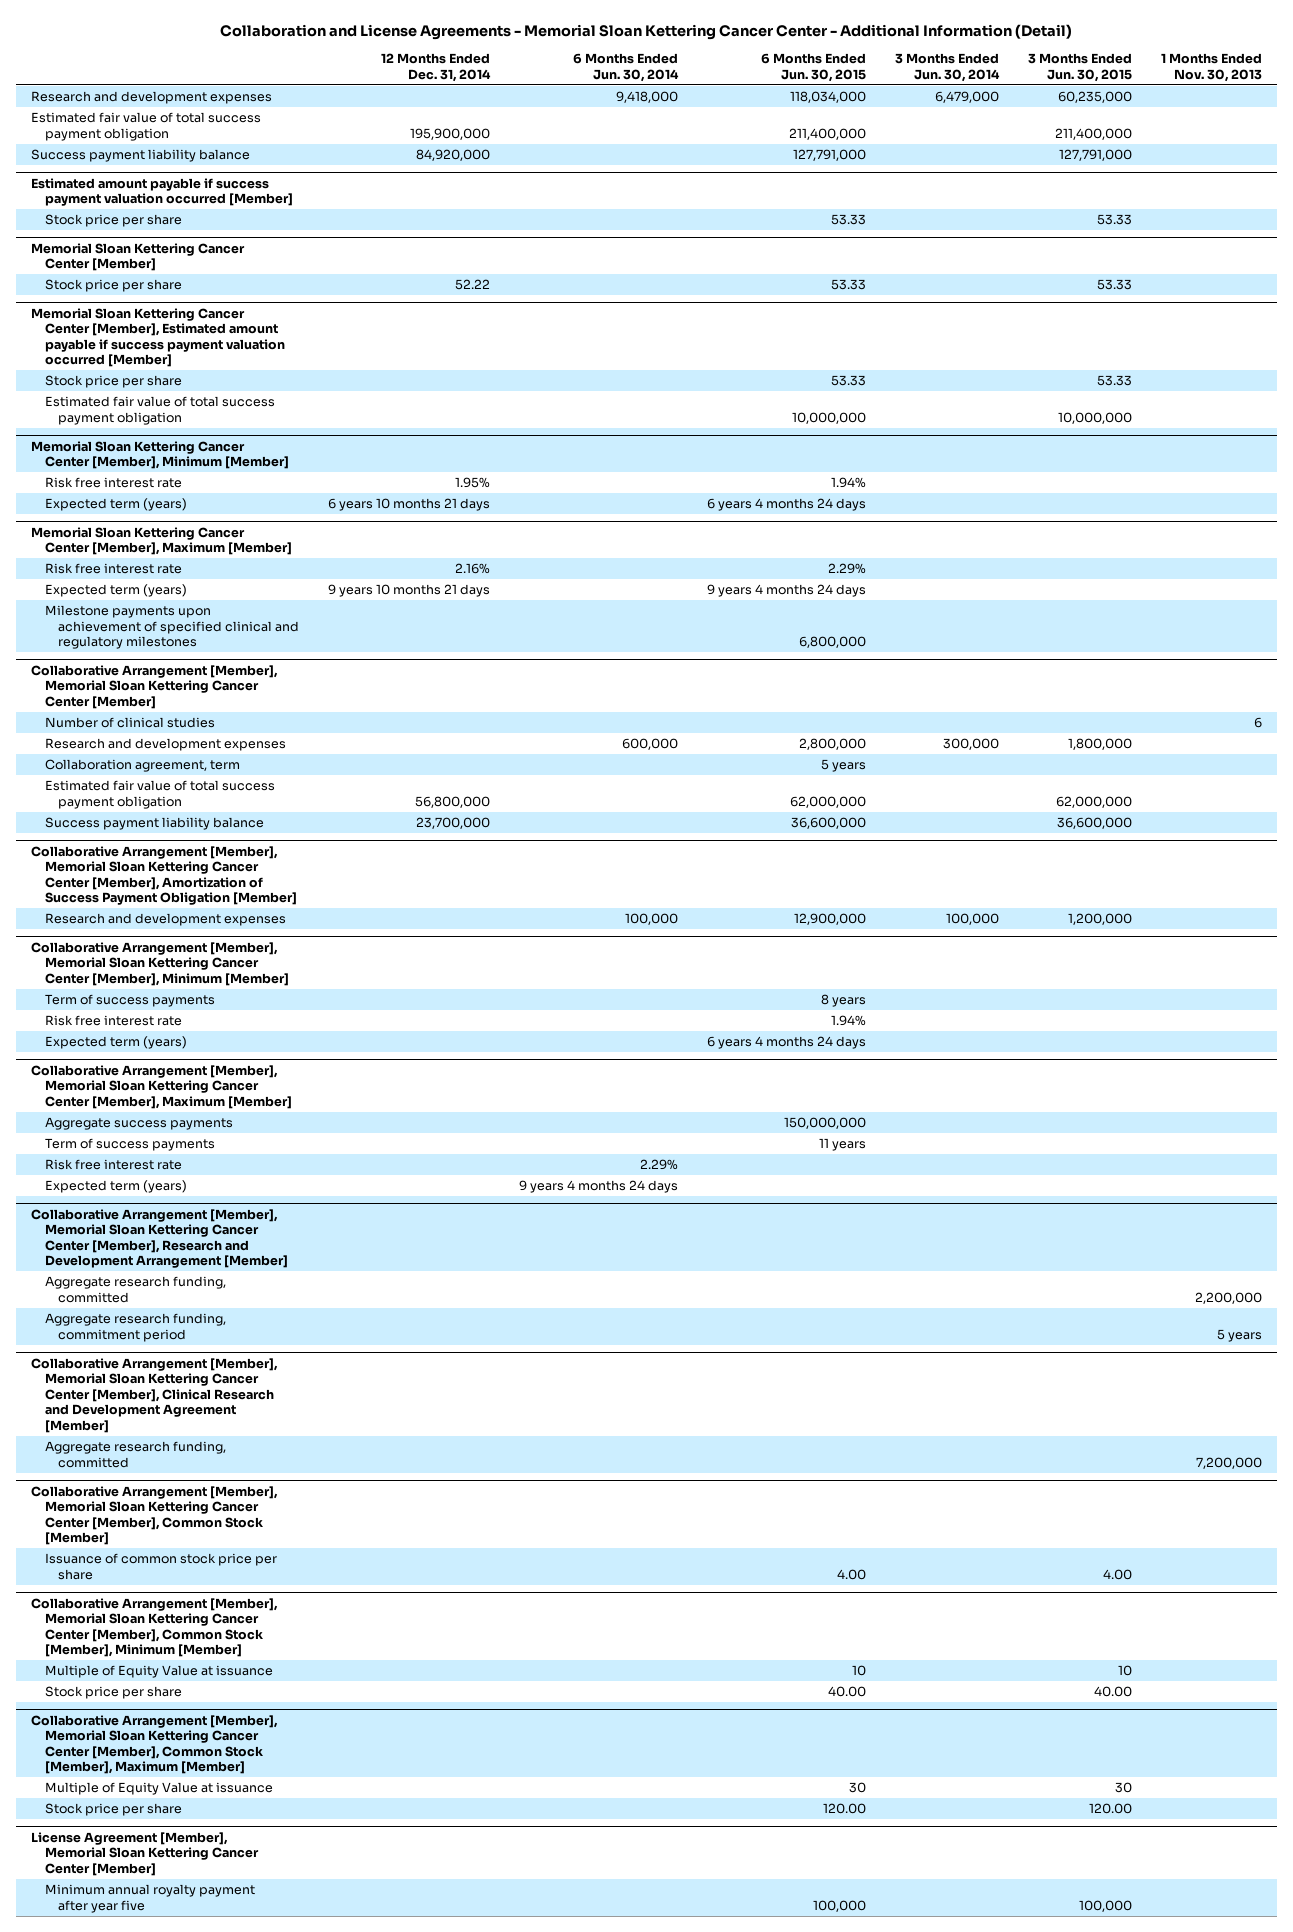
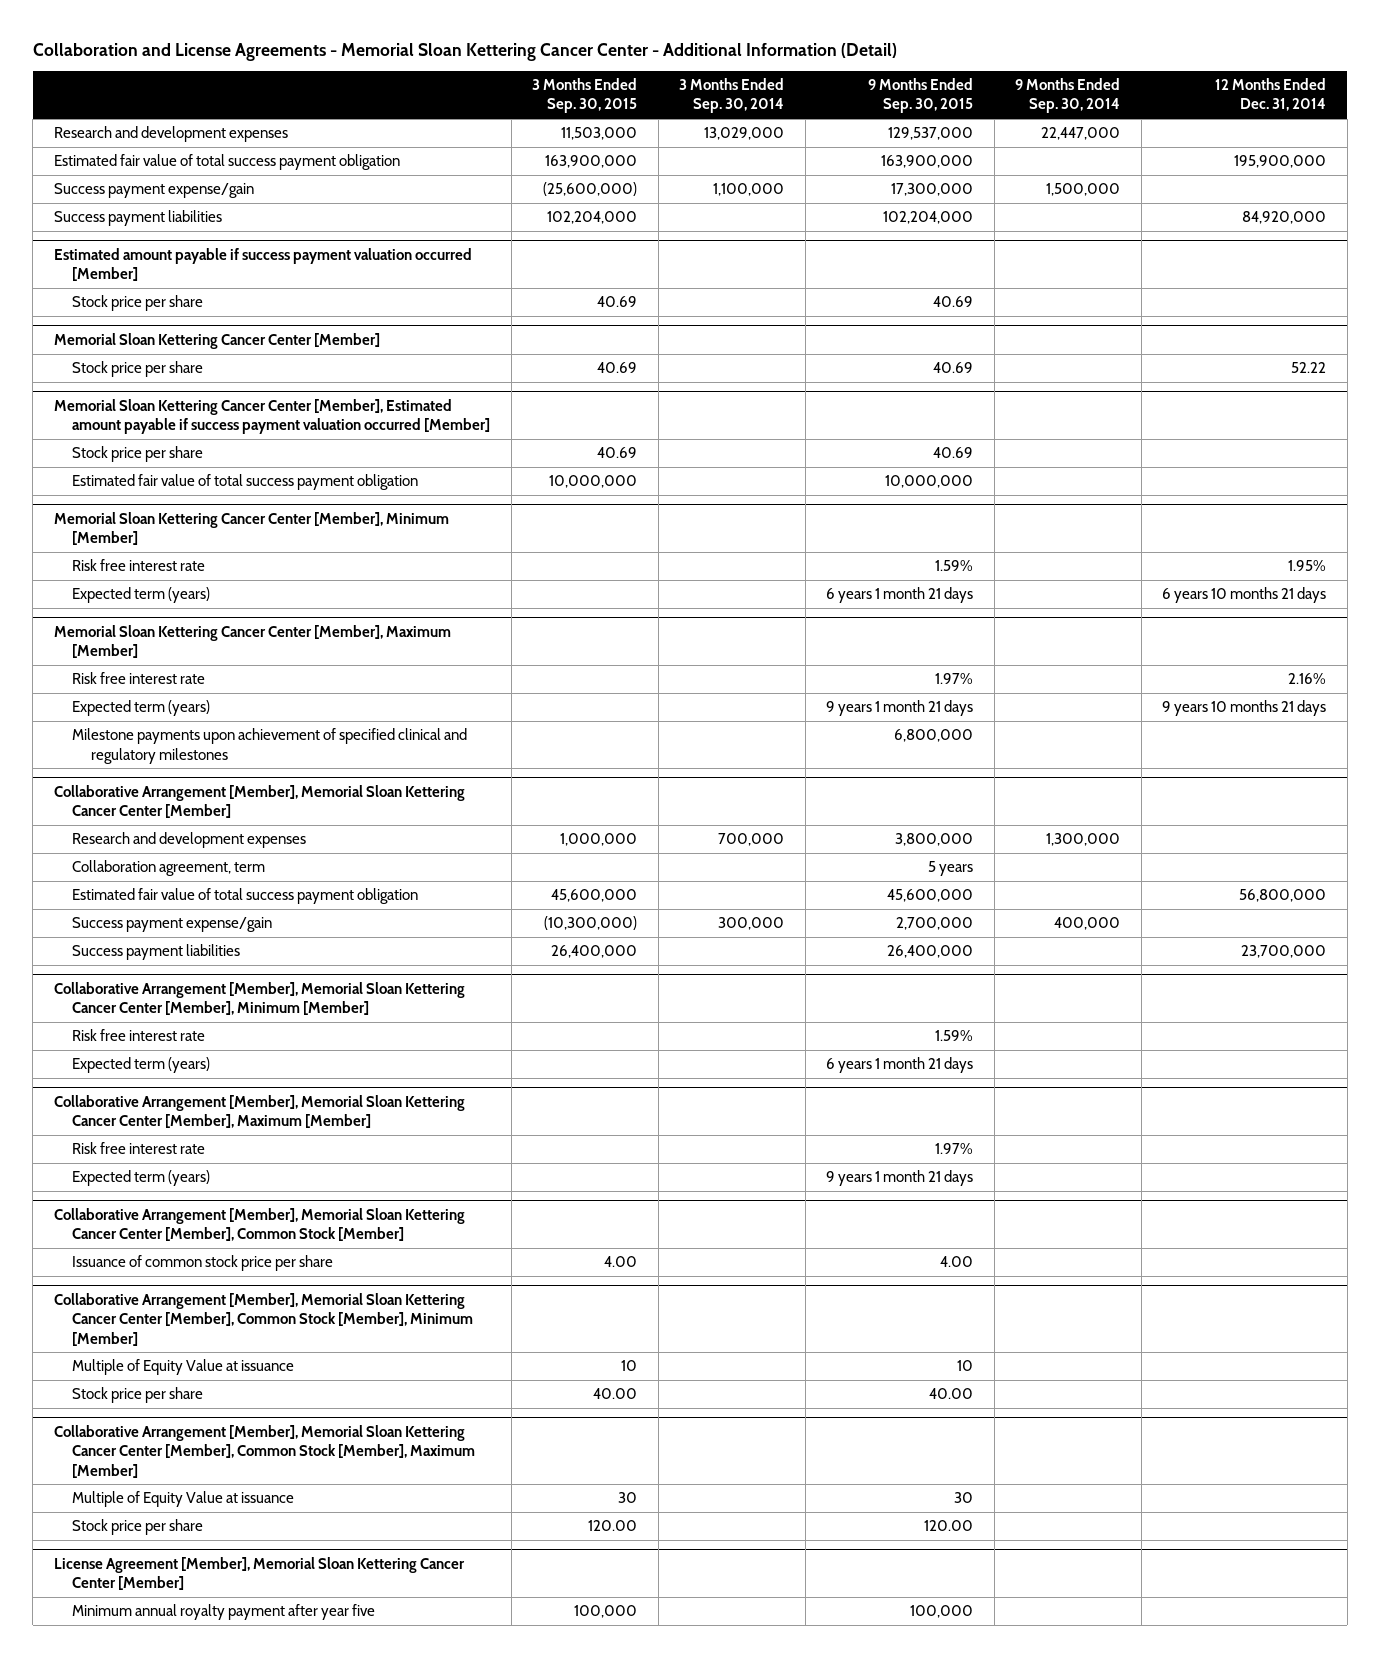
[573,53,680,82] 6 Months Ended Jun. 30, 2014 -> none
[761,53,867,82] 6 Months Ended Jun. 30, 2015 -> none
[895,53,1001,82] 3 Months Ended Jun. 30, 2014 -> none
[1028,53,1133,82] 3 Months Ended Jun. 30, 2015 -> none
[1161,53,1263,82] 1 Months Ended Nov. 30, 2013 -> none
none -> [532,78,638,114] 3 Months Ended Sep. 30, 2015
none -> [679,78,785,114] 3 Months Ended Sep. 30, 2014
none -> [868,78,974,114] 9 Months Ended Sep. 30, 2015
none -> [1015,78,1121,114] 9 Months Ended Sep. 30, 2014
none -> [53,183,254,199] Success payment expense/gain
[30,149,250,163] Success payment liability balance -> [53,210,222,227] Success payment liabilities
[44,717,215,729] Number of clinical studies -> none
[30,845,297,906] Collaborative Arrangement [Member], Memorial Sloan Kettering Cancer Center [Member], Amortization of Success Payment Obligation [Member] -> none
[44,913,286,927] Research and development expenses -> none
none -> [72,917,273,933] Success payment expense/gain
[44,817,264,831] Success payment liability balance -> [72,944,241,961] Success payment liabilities
[44,994,215,1008] Term of success payments -> none
[44,1117,233,1131] Aggregate success payments -> none
[44,1138,215,1152] Term of success payments -> none
[30,1208,288,1269] Collaborative Arrangement [Member], Memorial Sloan Kettering Cancer Center [Member], Research and Development Arrangement [Member] -> none
[44,1276,226,1303] Aggregate research funding, committed -> none
[44,1313,226,1342] Aggregate research funding, commitment period -> none
[30,1357,278,1433] Collaborative Arrangement [Member], Memorial Sloan Kettering Cancer Center [Member], Clinical Research and Development Agreement [Member] -> none
[44,1441,226,1468] Aggregate research funding, committed -> none

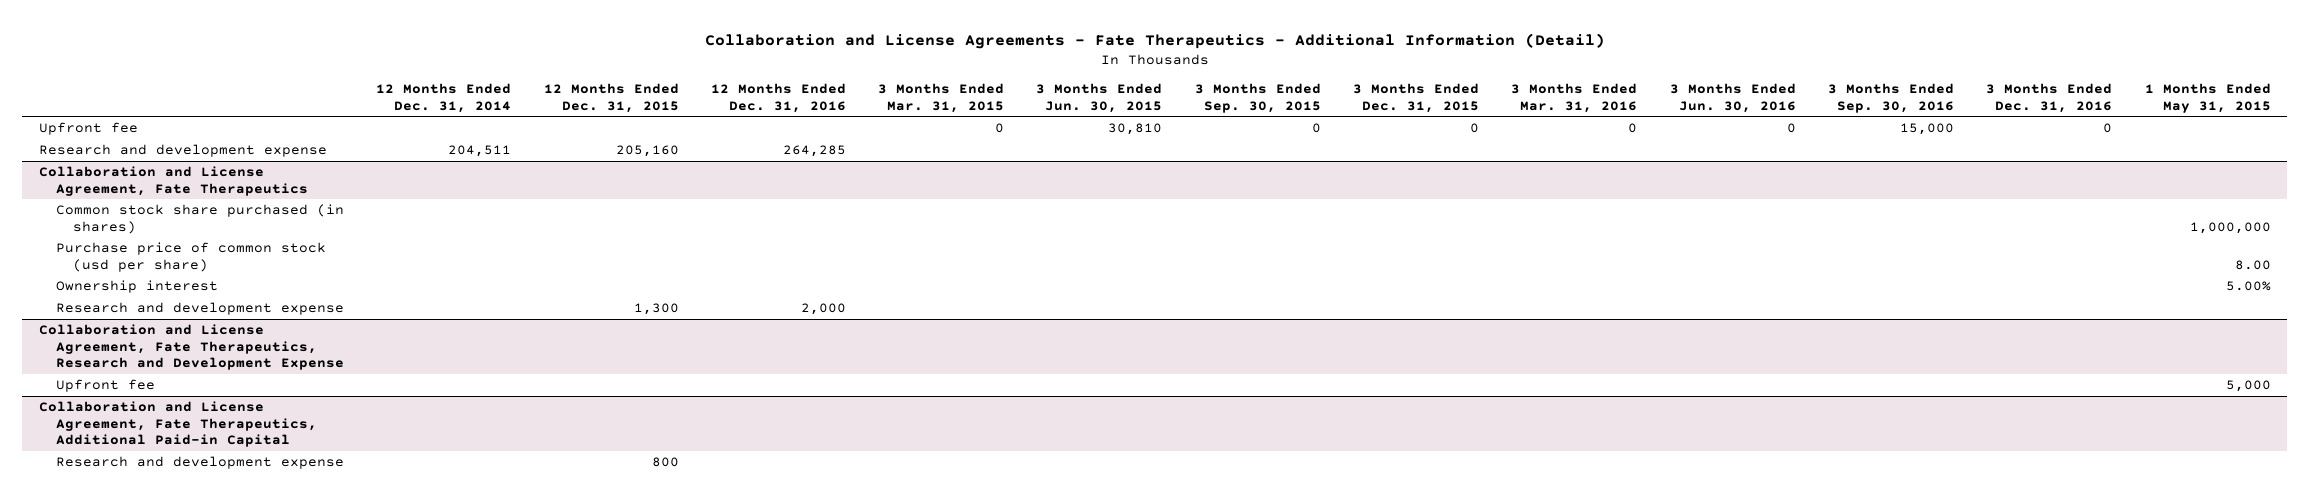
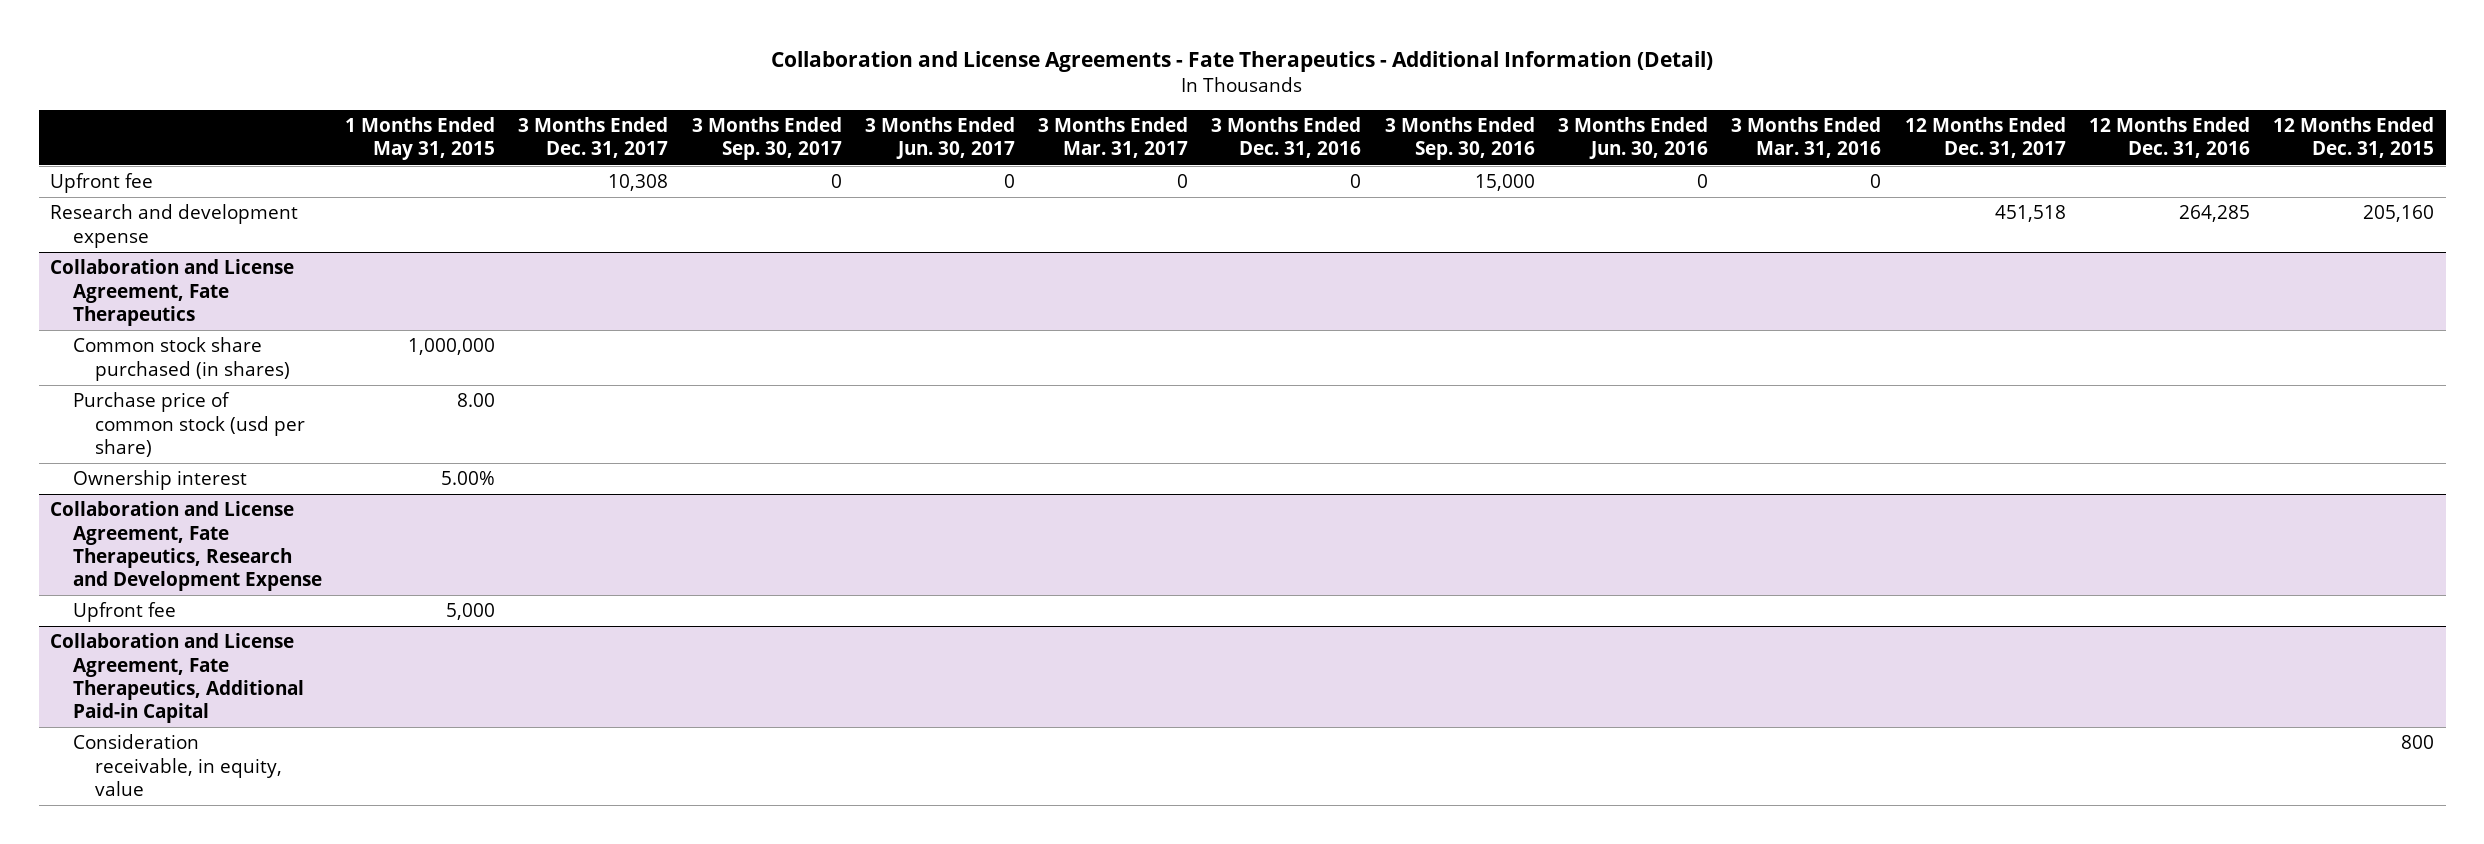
[376,83,512,113] 12 Months Ended Dec. 31, 2014 -> none
[878,83,1005,113] 3 Months Ended Mar. 31, 2015 -> none
[1036,83,1163,113] 3 Months Ended Jun. 30, 2015 -> none
[1194,83,1321,113] 3 Months Ended Sep. 30, 2015 -> none
[1353,83,1480,113] 3 Months Ended Dec. 31, 2015 -> none
none -> [518,117,669,159] 3 Months Ended Dec. 31, 2017
none -> [691,117,842,161] 3 Months Ended Sep. 30, 2017
none -> [864,117,1015,160] 3 Months Ended Jun. 30, 2017
none -> [1038,117,1189,159] 3 Months Ended Mar. 31, 2017
none -> [1904,117,2066,159] 12 Months Ended Dec. 31, 2017
[55,302,344,316] Research and development expense -> none
[55,456,344,470] Research and development expense -> none
none -> [72,734,283,796] Consideration receivable, in equity, value

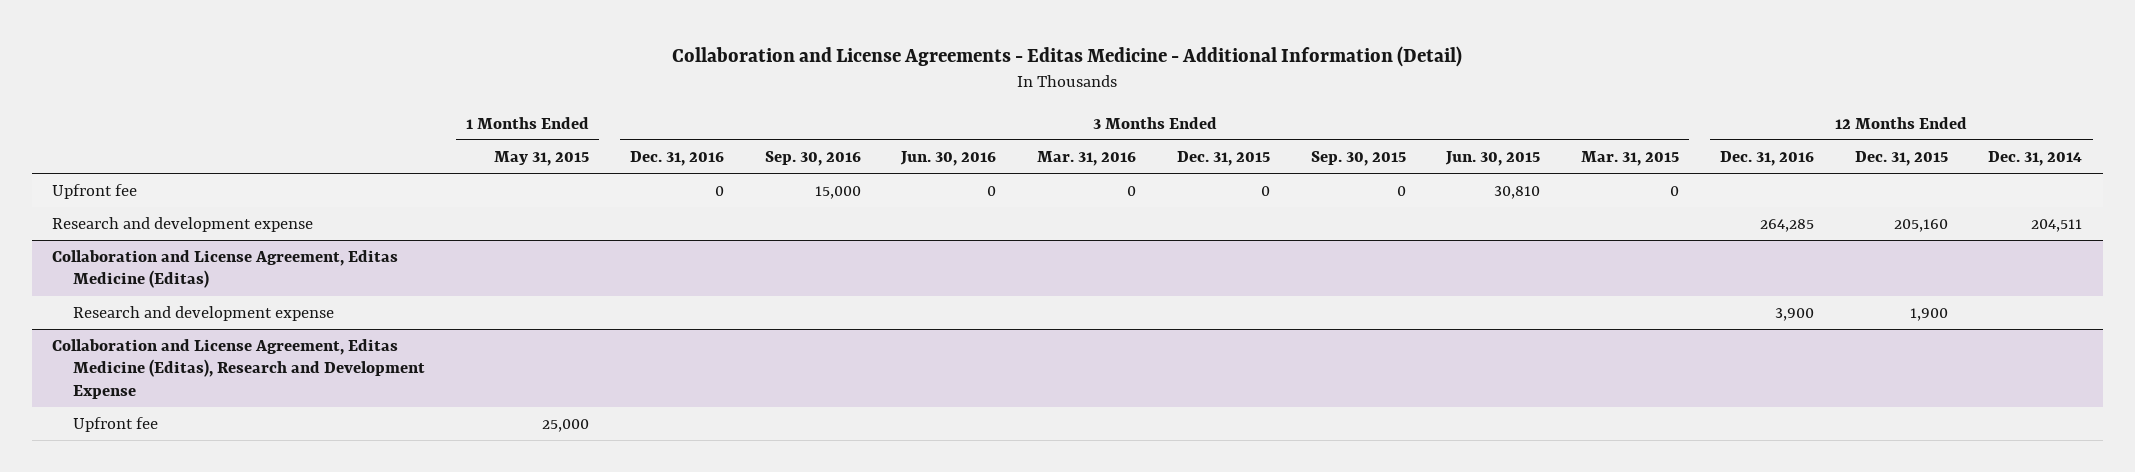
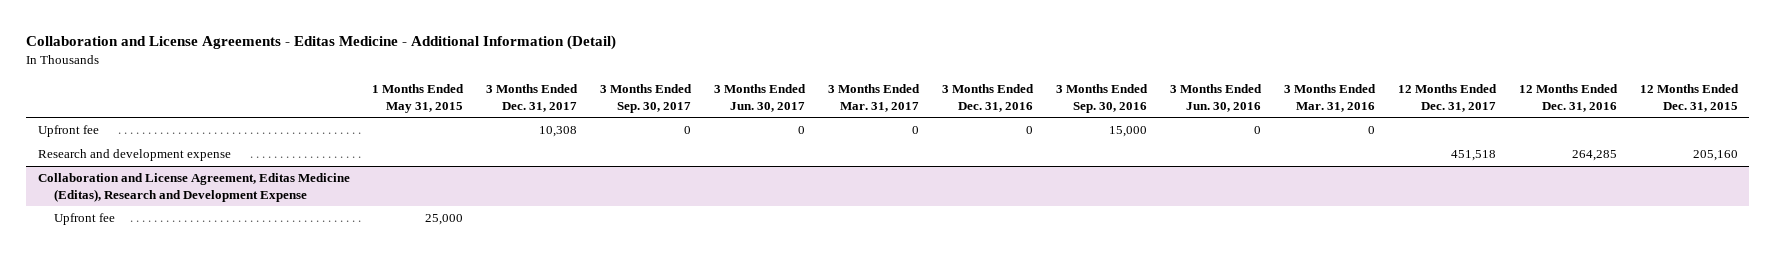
[1176,151,1270,167] Dec. 31, 2015 -> none
[1310,151,1406,167] Sep. 30, 2015 -> none
[1445,151,1541,167] Jun. 30, 2015 -> none
[1581,151,1680,167] Mar. 31, 2015 -> none
[1988,151,2083,167] Dec. 31, 2014 -> none
none -> [486,84,579,112] 3 Months Ended Dec. 31, 2017
none -> [600,84,693,113] 3 Months Ended Sep. 30, 2017
none -> [714,84,807,112] 3 Months Ended Jun. 30, 2017
none -> [828,84,921,112] 3 Months Ended Mar. 31, 2017
none -> [1397,84,1497,112] 12 Months Ended Dec. 31, 2017
[52,250,399,289] Collaboration and License Agreement, Editas Medicine (Editas) -> none
[73,306,335,322] Research and development expense -> none

